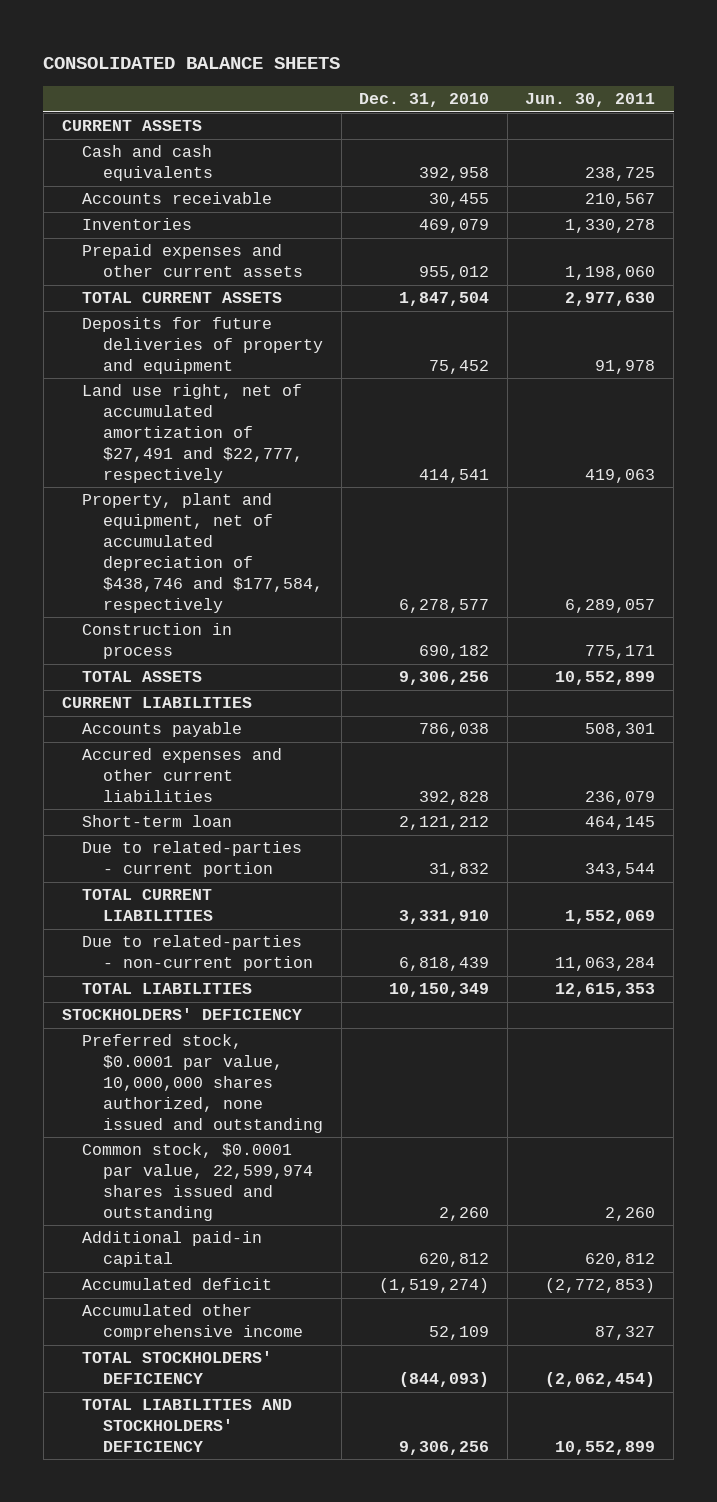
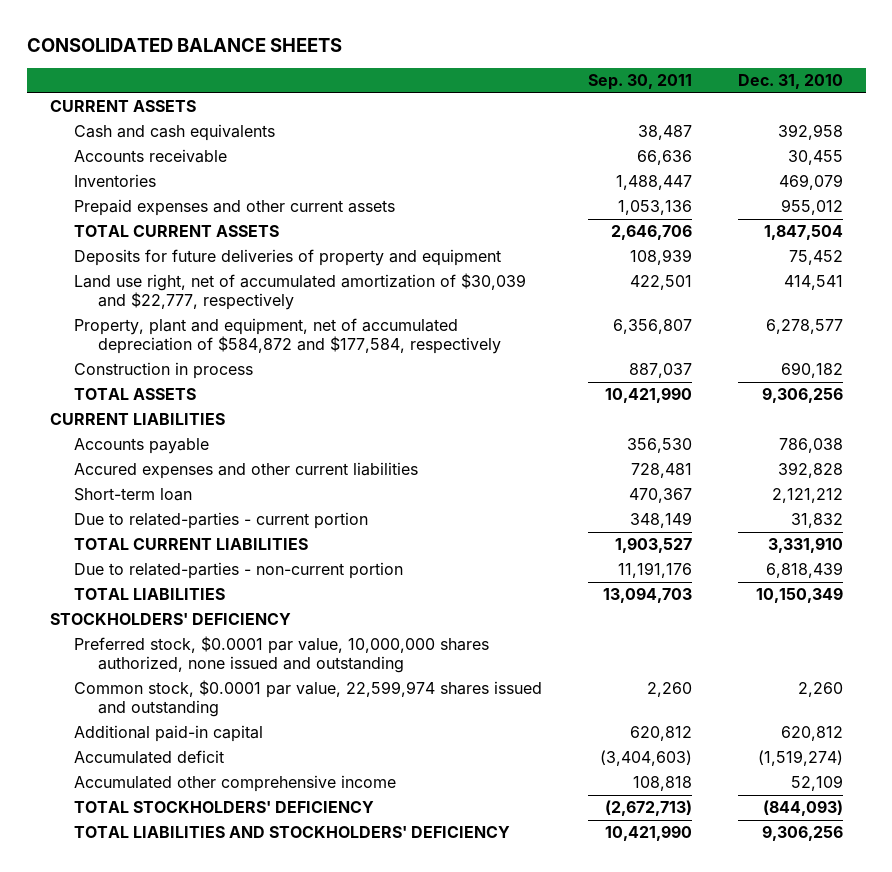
[525,93,656,108] Jun. 30, 2011 -> none
none -> [587,74,692,91] Sep. 30, 2011
[82,384,304,483] Land use right, net of accumulated amortization of $27,491 and $22,777, respectively -> [73,273,526,311] Land use right, net of accumulated amortization of $30,039 and $22,777, respectively
[82,493,324,613] Property, plant and equipment, net of accumulated depreciation of $438,746 and $177,584, respectively -> [73,318,501,355] Property, plant and equipment, net of accumulated depreciation of $584,872 and $177,584, respectively

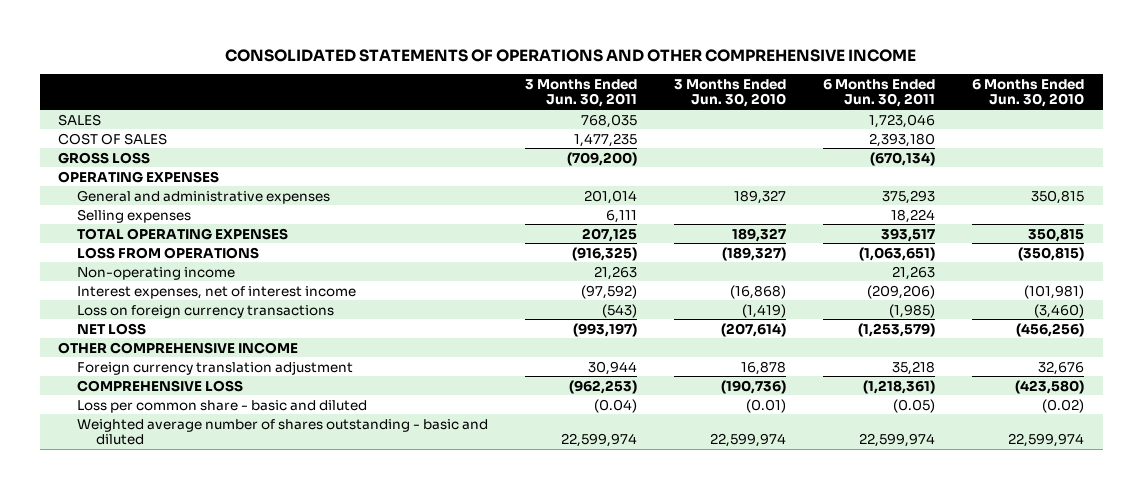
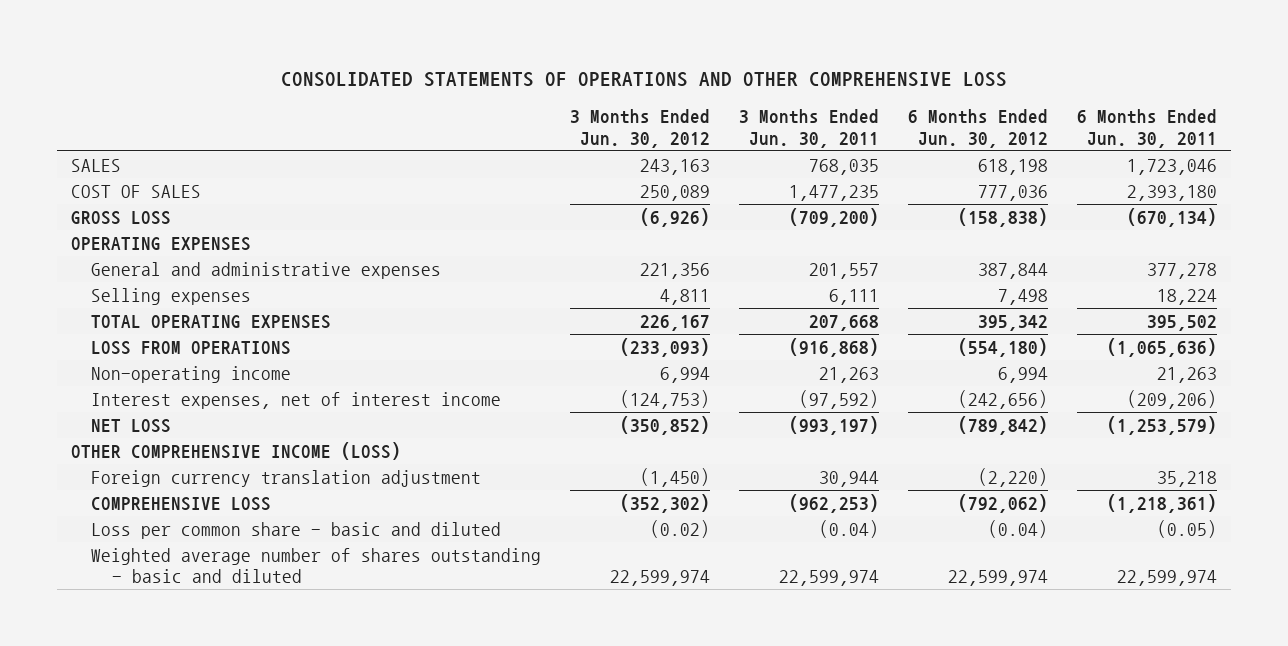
[225,48,917,62] CONSOLIDATED STATEMENTS OF OPERATIONS AND OTHER COMPREHENSIVE INCOME -> [280,72,1007,88] CONSOLIDATED STATEMENTS OF OPERATIONS AND OTHER COMPREHENSIVE LOSS
[674,78,787,108] 3 Months Ended Jun. 30, 2010 -> none
[972,78,1085,108] 6 Months Ended Jun. 30, 2010 -> none
none -> [570,109,711,148] 3 Months Ended Jun. 30, 2012
none -> [907,109,1048,148] 6 Months Ended Jun. 30, 2012
[583,189,637,204] 201,014 -> [808,263,879,280] 201,557
[882,189,936,204] 375,293 -> [1146,263,1217,280] 377,278
[581,227,637,242] 207,125 -> [808,315,879,332] 207,668
[881,227,936,242] 393,517 -> [1146,315,1217,332] 395,502
[571,246,637,261] (916,325) -> [788,338,879,358] (916,868)
[859,246,936,261] (1,063,651) -> [1106,338,1217,358] (1,065,636)
[76,304,334,318] Loss on foreign currency transactions -> none
[58,341,299,354] OTHER COMPREHENSIVE INCOME -> [71,442,402,461] OTHER COMPREHENSIVE INCOME (LOSS)

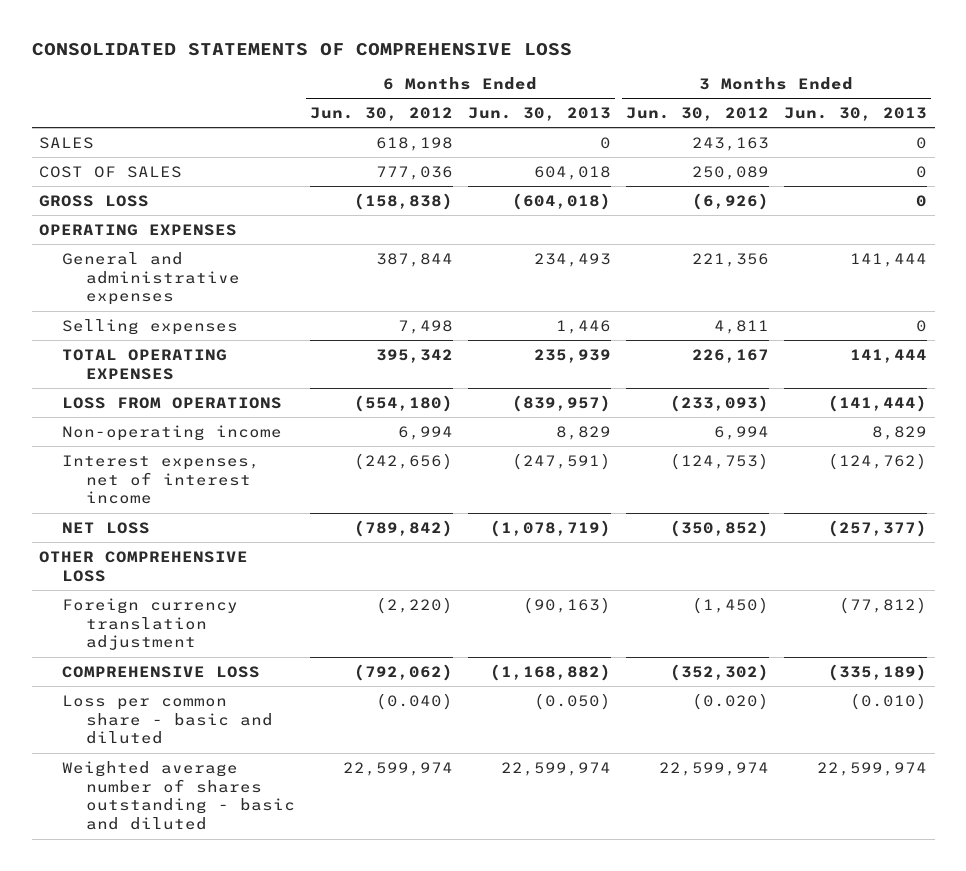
[280,72,1007,88] CONSOLIDATED STATEMENTS OF OPERATIONS AND OTHER COMPREHENSIVE LOSS -> [31,42,572,56] CONSOLIDATED STATEMENTS OF COMPREHENSIVE LOSS
[738,109,879,148] 3 Months Ended Jun. 30, 2011 -> none
[1076,109,1217,148] 6 Months Ended Jun. 30, 2011 -> none
none -> [467,106,611,121] Jun. 30, 2013
none -> [783,106,927,121] Jun. 30, 2013
[71,442,402,461] OTHER COMPREHENSIVE INCOME (LOSS) -> [39,550,249,582] OTHER COMPREHENSIVE LOSS
[650,520,711,539] (0.02) -> [691,692,769,710] (0.020)
[987,520,1048,539] (0.04) -> [375,692,453,710] (0.040)

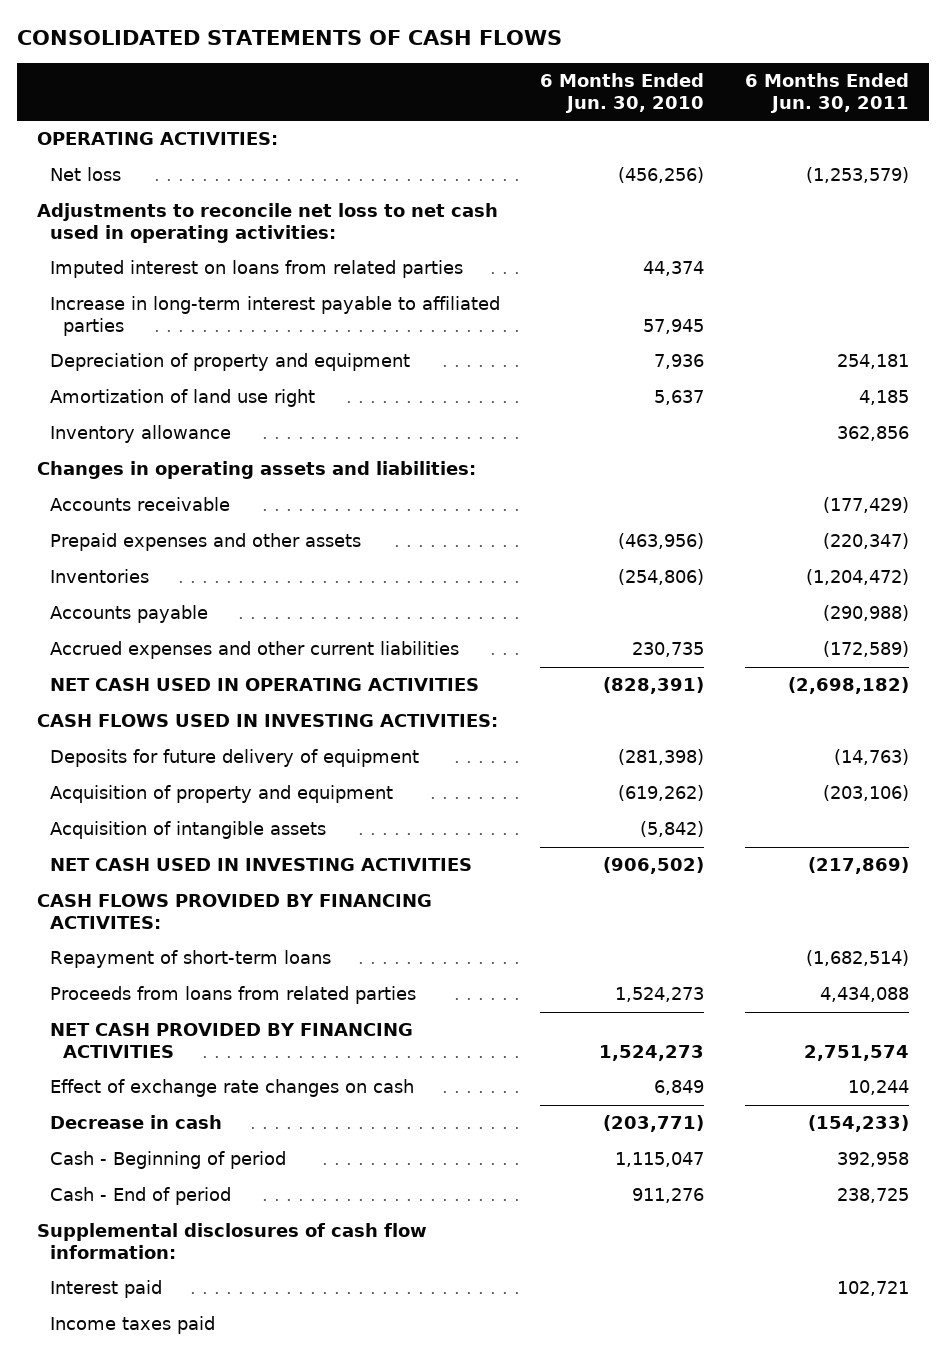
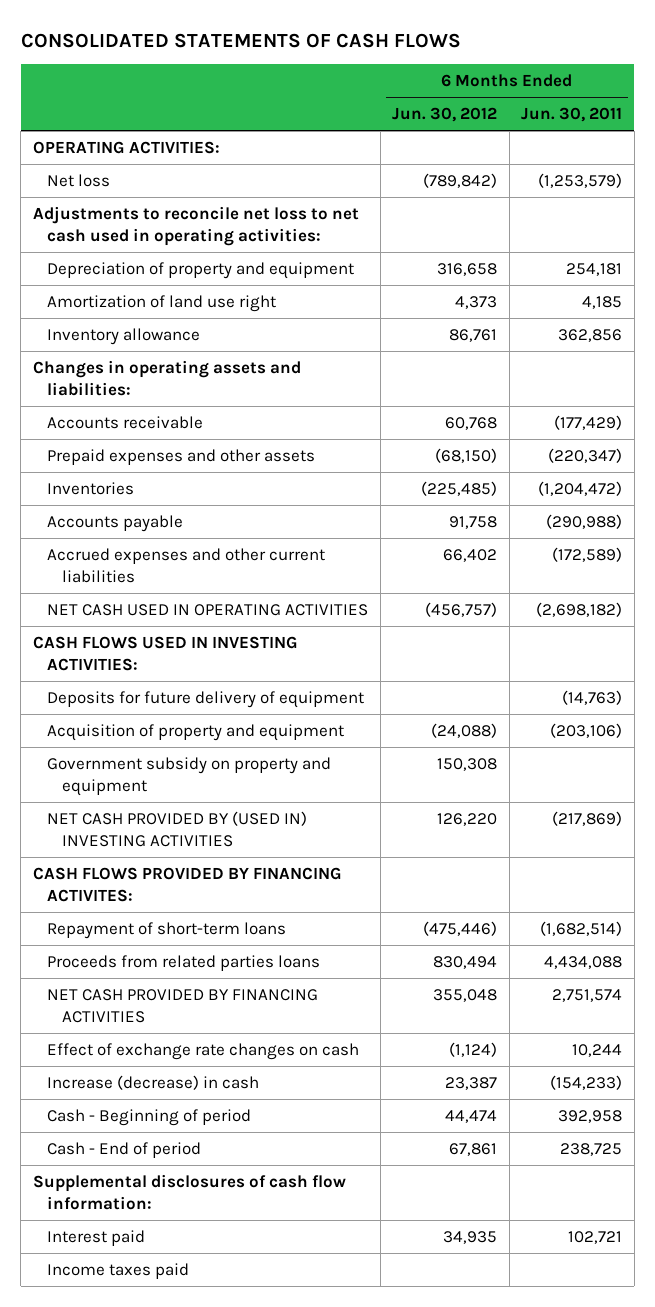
[540,73,705,113] 6 Months Ended Jun. 30, 2010 -> none
none -> [392,107,498,123] Jun. 30, 2012
[50,260,464,279] Imputed interest on loans from related parties -> none
[50,296,501,336] Increase in long-term interest payable to affiliated parties -> none
[50,821,327,840] Acquisition of intangible assets -> none
none -> [47,756,332,796] Government subsidy on property and equipment
[50,858,473,872] NET CASH USED IN INVESTING ACTIVITIES -> [47,810,308,847] NET CASH PROVIDED BY (USED IN) INVESTING ACTIVITIES
[50,986,417,1005] Proceeds from loans from related parties -> [47,954,321,971] Proceeds from related parties loans
[50,1115,223,1130] Decrease in cash -> [47,1074,260,1090] Increase (decrease) in cash

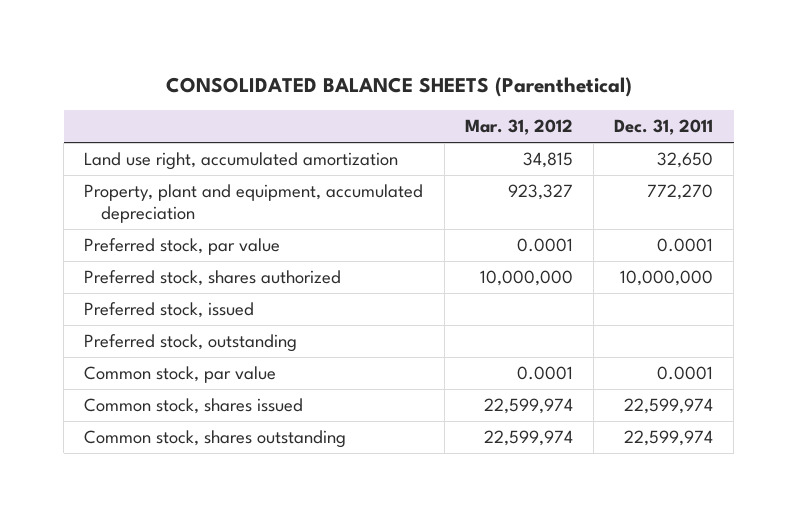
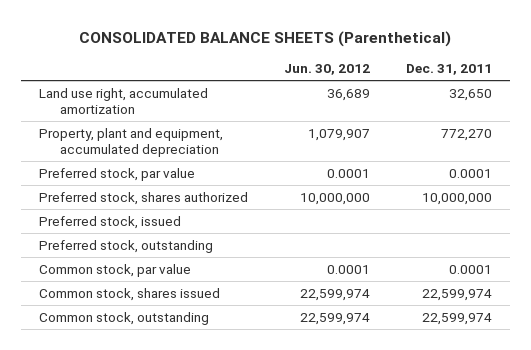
[464,119,573,136] Mar. 31, 2012 -> none
none -> [283,63,370,75] Jun. 30, 2012
[84,429,347,448] Common stock, shares outstanding -> [39,311,210,325] Common stock, outstanding

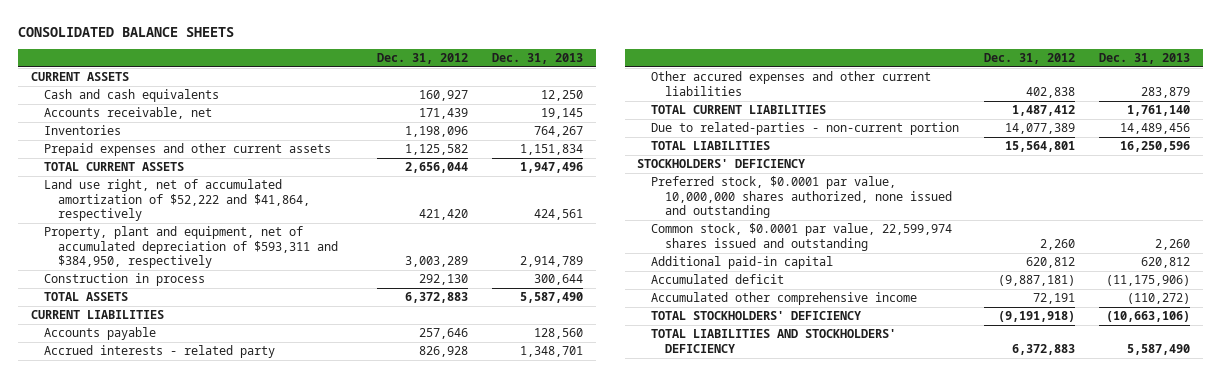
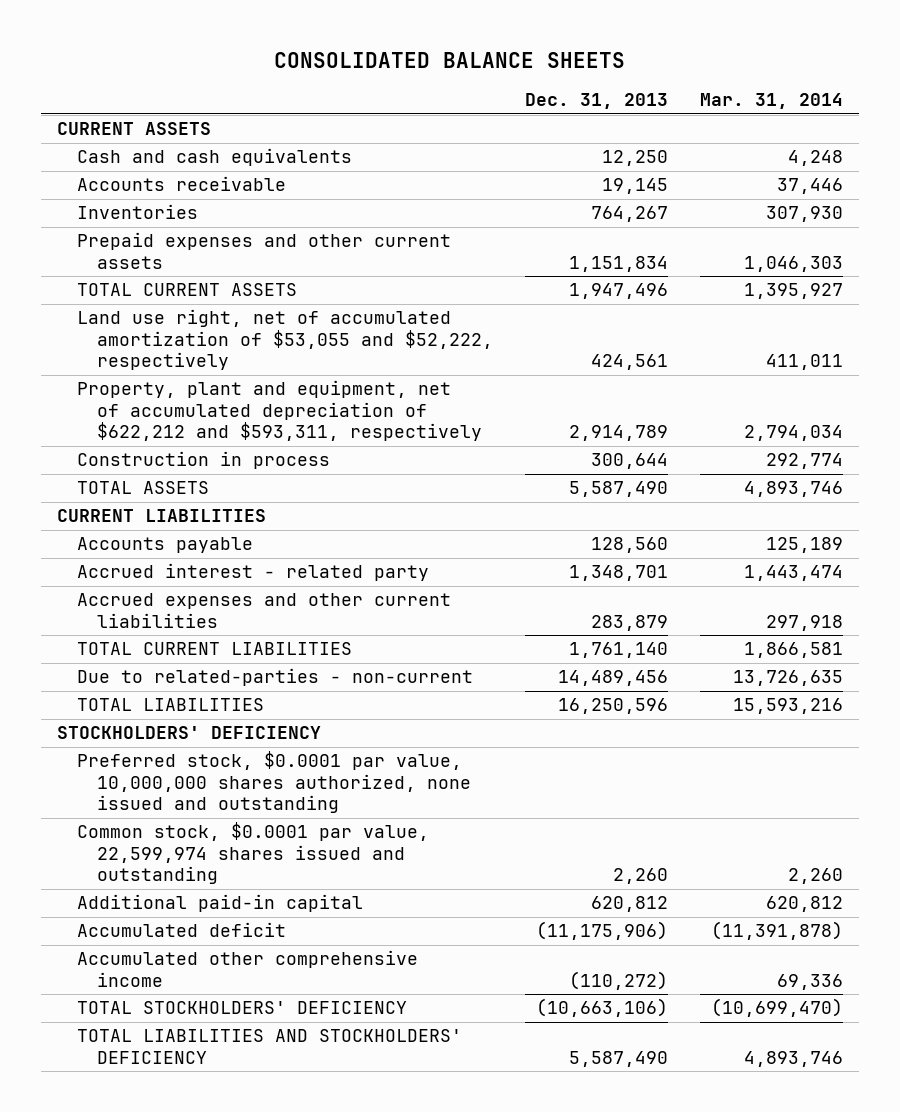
[376,52,468,64] Dec. 31, 2012 -> none
none -> [699,93,843,110] Mar. 31, 2014
[44,107,213,120] Accounts receivable, net -> [77,176,287,192] Accounts receivable
[44,179,311,222] Land use right, net of accumulated amortization of $52,222 and $41,864, respectively -> [77,309,494,371] Land use right, net of accumulated amortization of $53,055 and $52,222, respectively
[44,226,339,269] Property, plant and equipment, net of accumulated depreciation of $593,311 and $384,950, respectively -> [77,380,483,442] Property, plant and equipment, net of accumulated depreciation of $622,212 and $593,311, respectively
[44,345,276,359] Accrued interests - related party -> [77,563,430,582] Accrued interest - related party
[651,71,932,96] Other accured expenses and other current liabilities -> [77,593,452,628] Accrued expenses and other current liabilities
[651,122,960,136] Due to related-parties - non-current portion -> [77,668,474,687] Due to related-parties - non-current

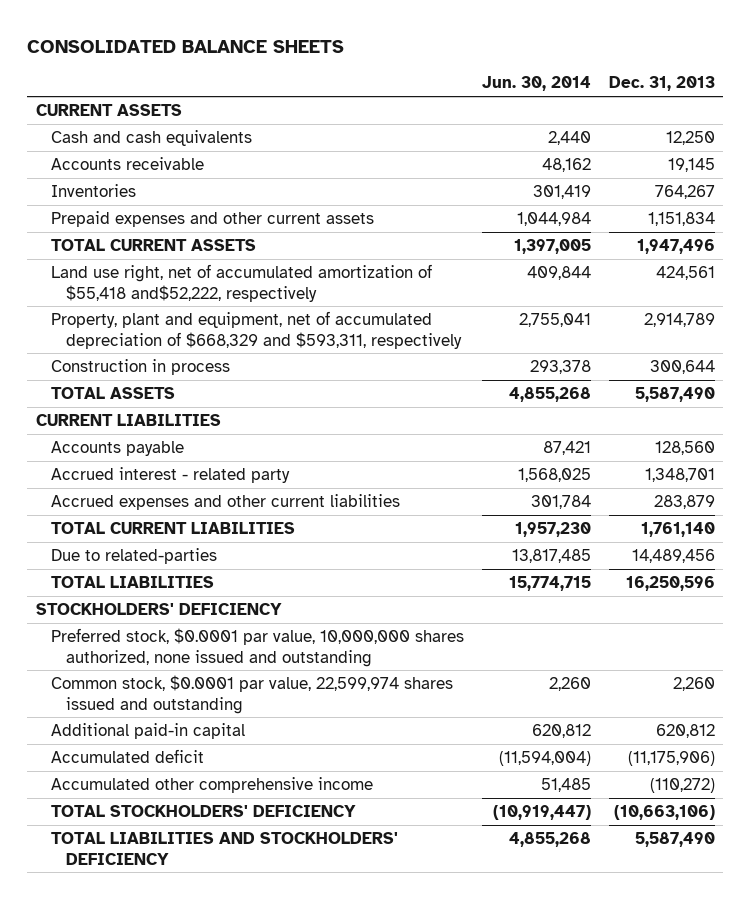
[699,93,843,110] Mar. 31, 2014 -> none
none -> [481,76,591,92] Jun. 30, 2014
[77,309,494,371] Land use right, net of accumulated amortization of $53,055 and $52,222, respectively -> [51,263,433,302] Land use right, net of accumulated amortization of $55,418 and$52,222, respectively
[77,380,483,442] Property, plant and equipment, net of accumulated depreciation of $622,212 and $593,311, respectively -> [51,310,463,349] Property, plant and equipment, net of accumulated depreciation of $668,329 and $593,311, respectively
[77,668,474,687] Due to related-parties - non-current -> [51,547,218,564] Due to related-parties

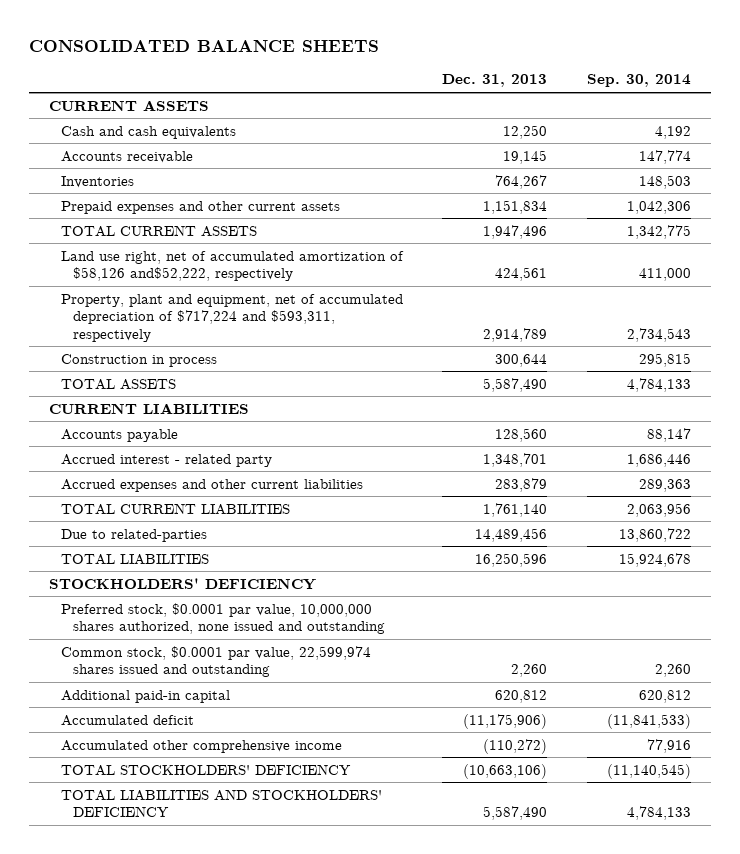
[481,76,591,92] Jun. 30, 2014 -> none
none -> [586,74,691,88] Sep. 30, 2014
[51,263,433,302] Land use right, net of accumulated amortization of $55,418 and$52,222, respectively -> [60,250,404,282] Land use right, net of accumulated amortization of $58,126 and$52,222, respectively
[51,310,463,349] Property, plant and equipment, net of accumulated depreciation of $668,329 and $593,311, respectively -> [60,293,403,342] Property, plant and equipment, net of accumulated depreciation of $717,224 and $593,311, respectively

